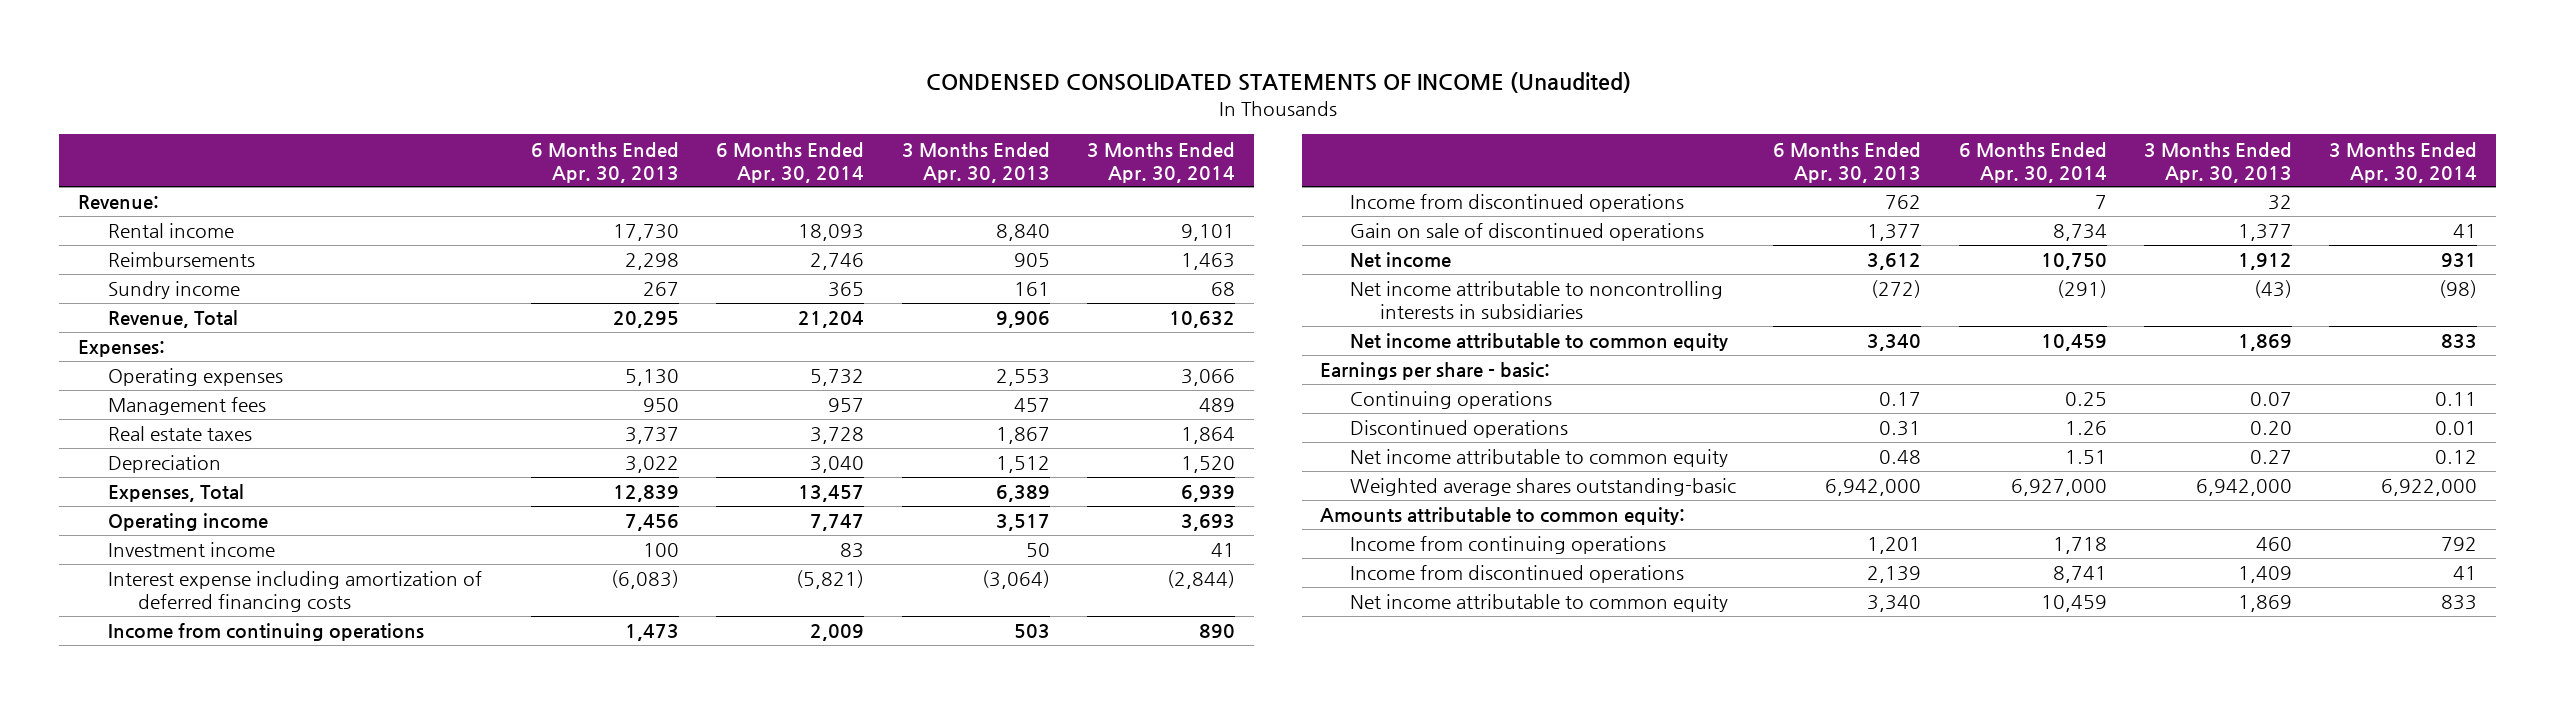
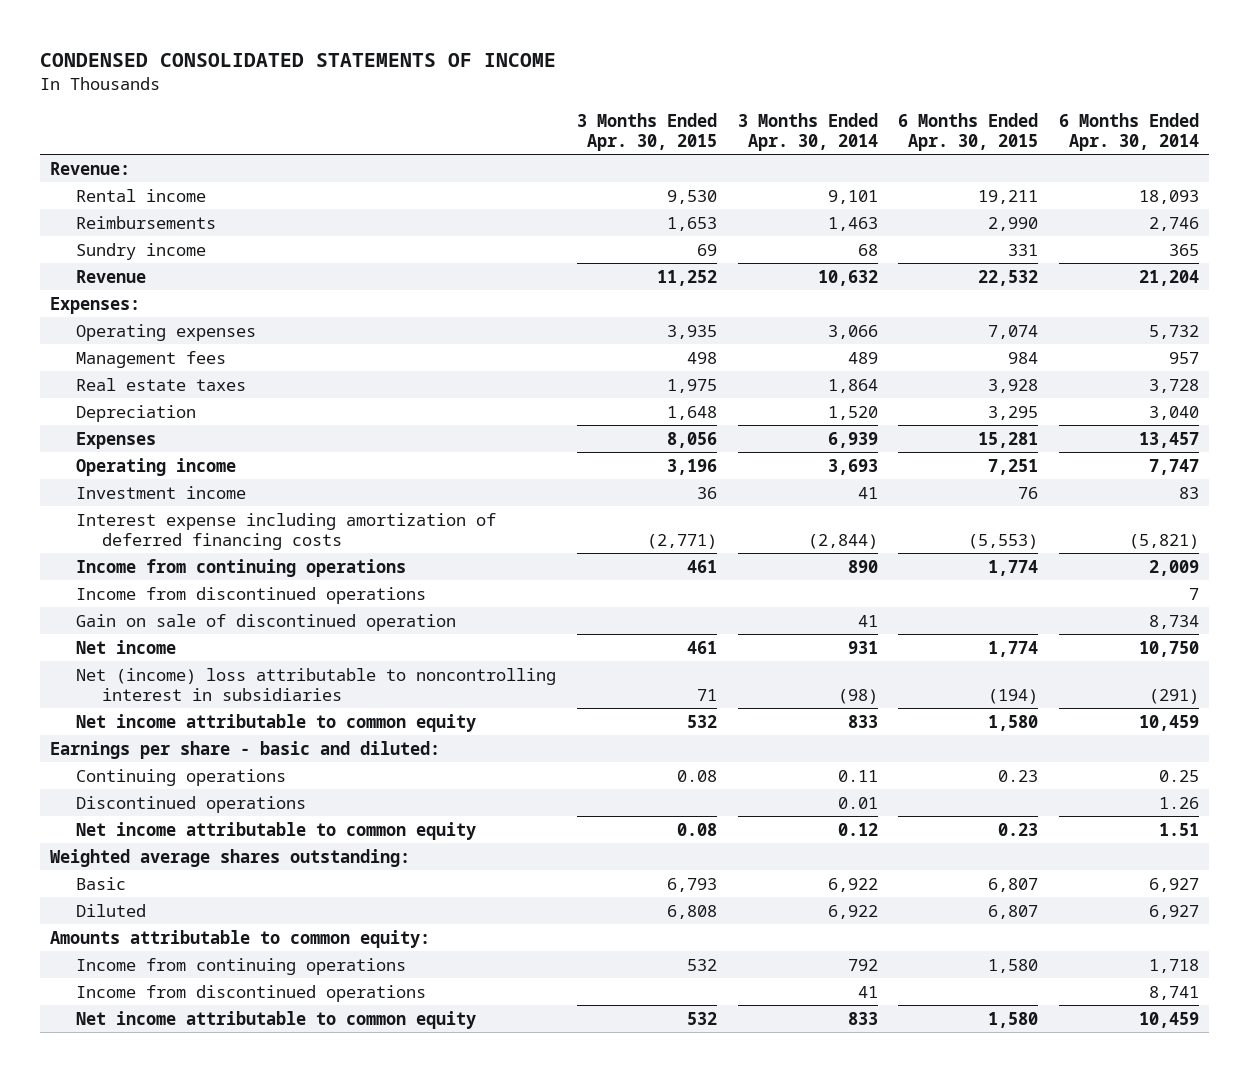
[925,72,1631,94] CONDENSED CONSOLIDATED STATEMENTS OF INCOME (Unaudited) -> [40,52,557,67] CONDENSED CONSOLIDATED STATEMENTS OF INCOME
[531,141,680,183] 6 Months Ended Apr. 30, 2013 -> none
[901,141,1050,183] 3 Months Ended Apr. 30, 2013 -> none
none -> [577,112,718,151] 3 Months Ended Apr. 30, 2015
none -> [898,112,1039,151] 6 Months Ended Apr. 30, 2015
[107,310,238,329] Revenue, Total -> [76,269,147,283] Revenue
[107,484,244,503] Expenses, Total -> [76,431,157,449] Expenses
[1350,223,1705,242] Gain on sale of discontinued operations -> [76,613,457,631] Gain on sale of discontinued operation
[1350,281,1724,320] Net income attributable to noncontrolling interests in subsidiaries -> [76,667,557,701] Net (income) loss attributable to noncontrolling interest in subsidiaries
[1320,362,1551,381] Earnings per share - basic: -> [50,740,441,759] Earnings per share - basic and diluted:
none -> [50,848,411,867] Weighted average shares outstanding:
[1350,478,1737,497] Weighted average shares outstanding-basic -> [76,876,127,890] Basic
[2010,479,2107,497] 6,927,000 -> [1148,877,1199,892] 6,927
[2381,479,2478,497] 6,922,000 -> [827,877,878,892] 6,922
none -> [76,903,147,917] Diluted

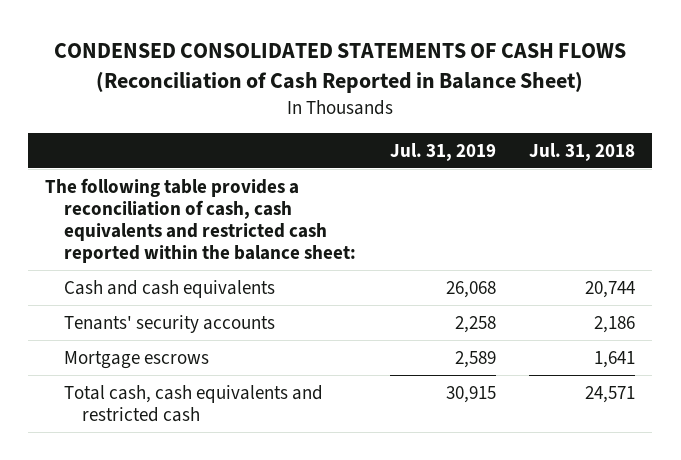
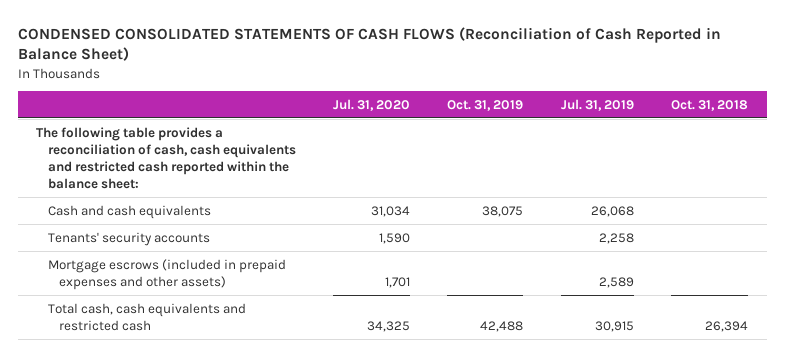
[529,142,636,161] Jul. 31, 2018 -> none
none -> [332,98,410,111] Jul. 31, 2020
none -> [447,99,524,111] Oct. 31, 2019
none -> [671,99,749,111] Oct. 31, 2018
[63,350,209,369] Mortgage escrows -> [47,258,286,290] Mortgage escrows (included in prepaid expenses and other assets)

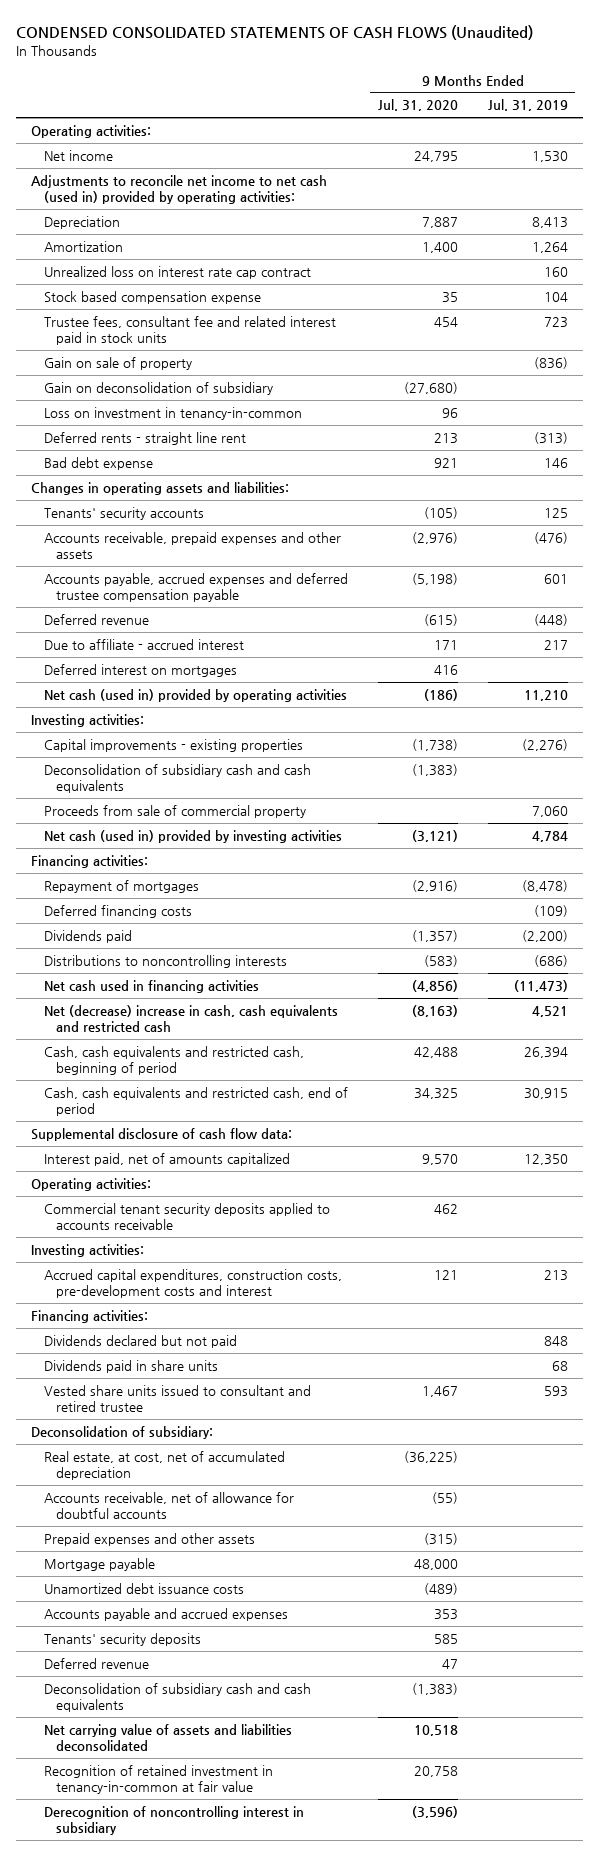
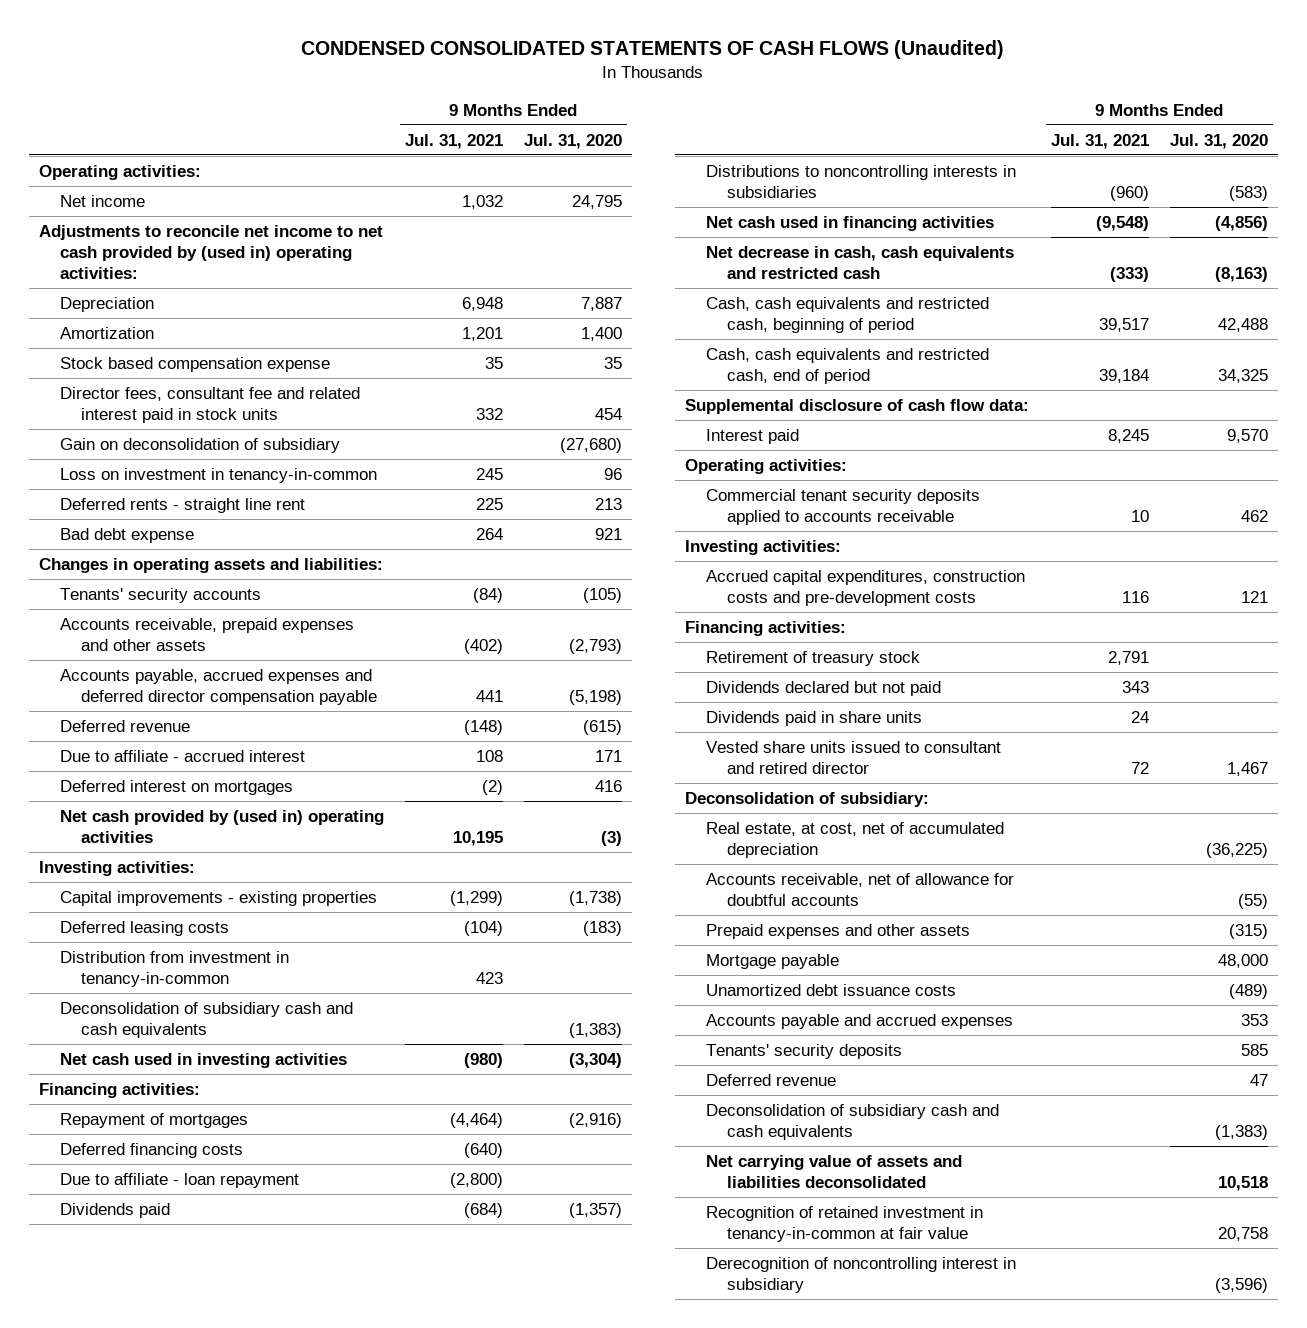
[487,99,568,112] Jul. 31, 2019 -> none
none -> [404,133,503,149] Jul. 31, 2021
[31,174,328,205] Adjustments to reconcile net income to net cash (used in) provided by operating activities: -> [39,224,384,280] Adjustments to reconcile net income to net cash provided by (used in) operating activities:
[43,265,311,279] Unrealized loss on interest rate cap contract -> none
[43,356,192,370] Gain on sale of property -> none
[43,315,336,346] Trustee fees, consultant fee and related interest paid in stock units -> [59,386,360,423] Director fees, consultant fee and related interest paid in stock units
[411,531,458,544] (2,976) -> [568,638,622,654] (2,793)
[43,572,348,603] Accounts payable, accrued expenses and deferred trustee compensation payable -> [59,668,377,705] Accounts payable, accrued expenses and deferred director compensation payable
[43,688,347,702] Net cash (used in) provided by operating activities -> [59,809,384,843] Net cash provided by (used in) operating activities
[423,688,458,701] (186) -> [600,830,622,846] (3)
none -> [59,920,229,936] Deferred leasing costs
none -> [59,950,289,987] Distribution from investment in tenancy-in-common
[43,804,306,818] Proceeds from sale of commercial property -> none
[43,829,342,843] Net cash (used in) provided by investing activities -> [59,1052,347,1068] Net cash used in investing activities
[411,829,458,842] (3,121) -> [568,1052,622,1068] (3,304)
none -> [59,1172,299,1188] Due to affiliate - loan repayment
[43,954,287,968] Distributions to noncontrolling interests -> [705,164,1016,198] Distributions to noncontrolling interests in subsidiaries
[43,1004,338,1033] Net (decrease) increase in cash, cash equivalents and restricted cash -> [705,245,1014,279] Net decrease in cash, cash equivalents and restricted cash
[43,1152,290,1166] Interest paid, net of amounts capitalized -> [705,428,799,444] Interest paid
[43,1268,342,1299] Accrued capital expenditures, construction costs, pre-development costs and interest -> [705,569,1025,606] Accrued capital expenditures, construction costs and pre-development costs
none -> [705,650,920,666] Retirement of treasury stock
[43,1384,311,1413] Vested share units issued to consultant and retired trustee -> [705,740,1001,774] Vested share units issued to consultant and retired director

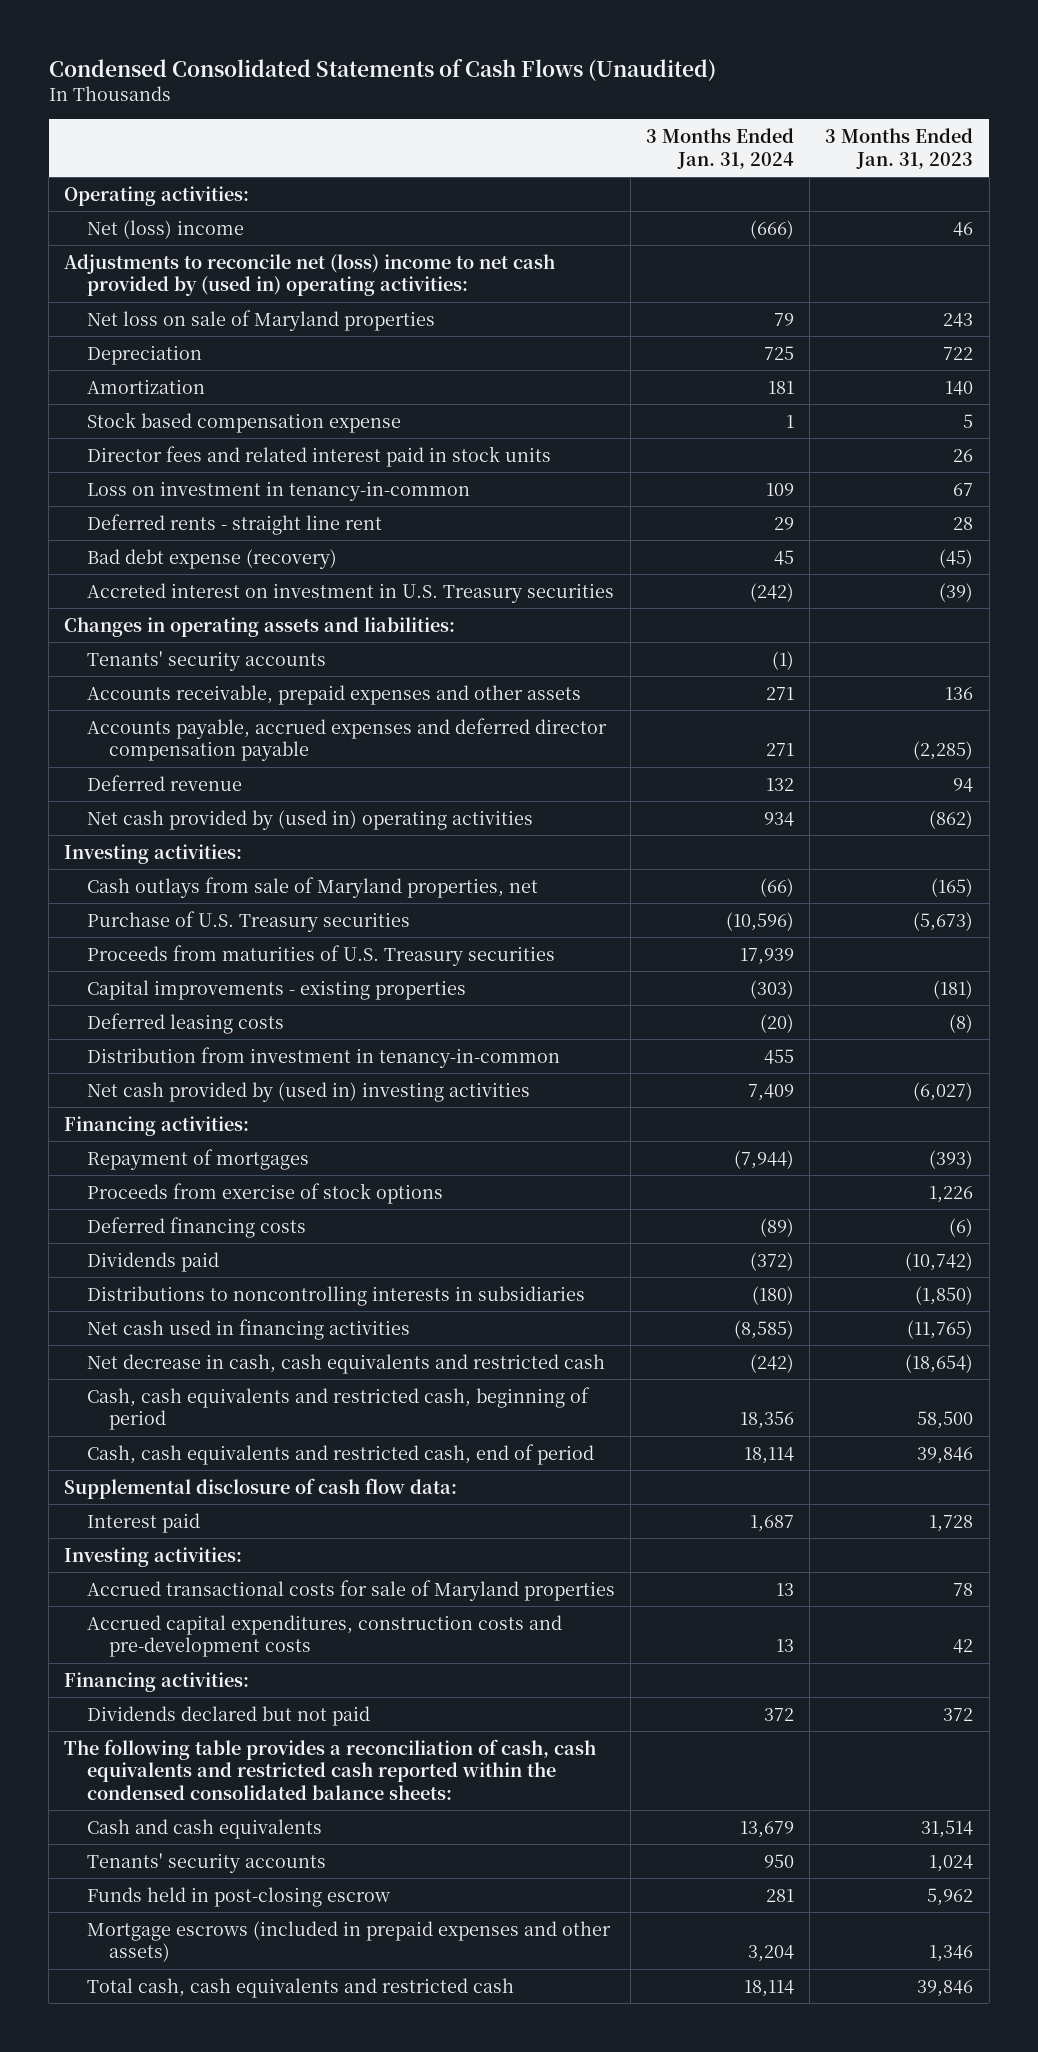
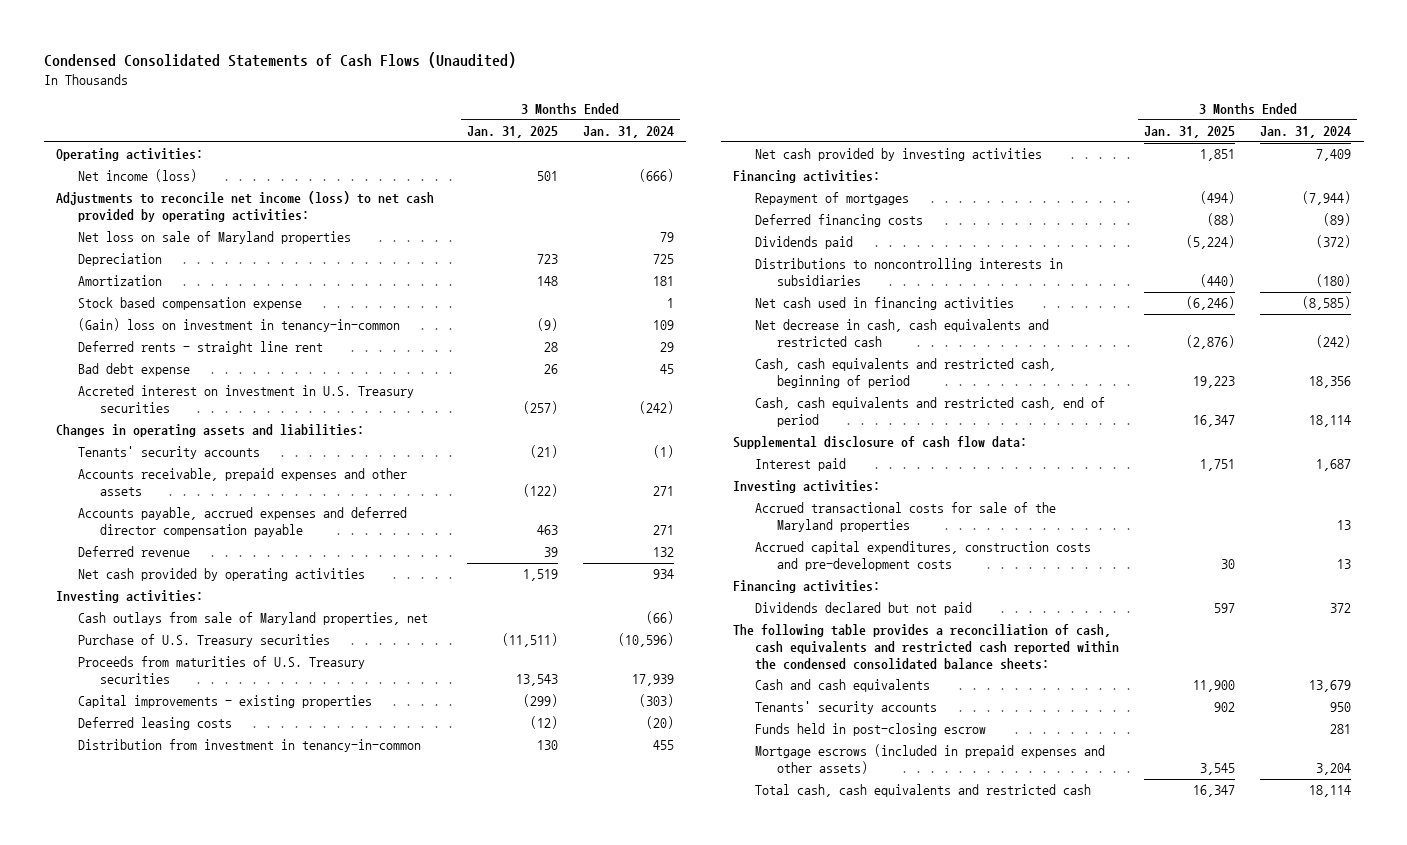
[825,128,974,169] 3 Months Ended Jan. 31, 2023 -> none
none -> [466,126,558,139] Jan. 31, 2025
[86,219,244,239] Net (loss) income -> [77,169,197,183] Net income (loss)
[64,253,556,297] Adjustments to reconcile net (loss) income to net cash provided by (used in) operating activities: -> [56,191,435,223] Adjustments to reconcile net income (loss) to net cash provided by operating activities:
[86,445,551,467] Director fees and related interest paid in stock units -> none
[86,480,470,501] Loss on investment in tenancy-in-common -> [77,318,400,333] (Gain) loss on investment in tenancy-in-common
[86,548,337,569] Bad debt expense (recovery) -> [77,363,190,377] Bad debt expense
[86,809,533,830] Net cash provided by (used in) operating activities -> [77,568,365,582] Net cash provided by operating activities
[86,1081,530,1102] Net cash provided by (used in) investing activities -> [755,148,1043,162] Net cash provided by investing activities
[86,1182,443,1204] Proceeds from exercise of stock options -> none
[86,1579,615,1601] Accrued transactional costs for sale of Maryland properties -> [755,502,1057,533] Accrued transactional costs for sale of the Maryland properties

